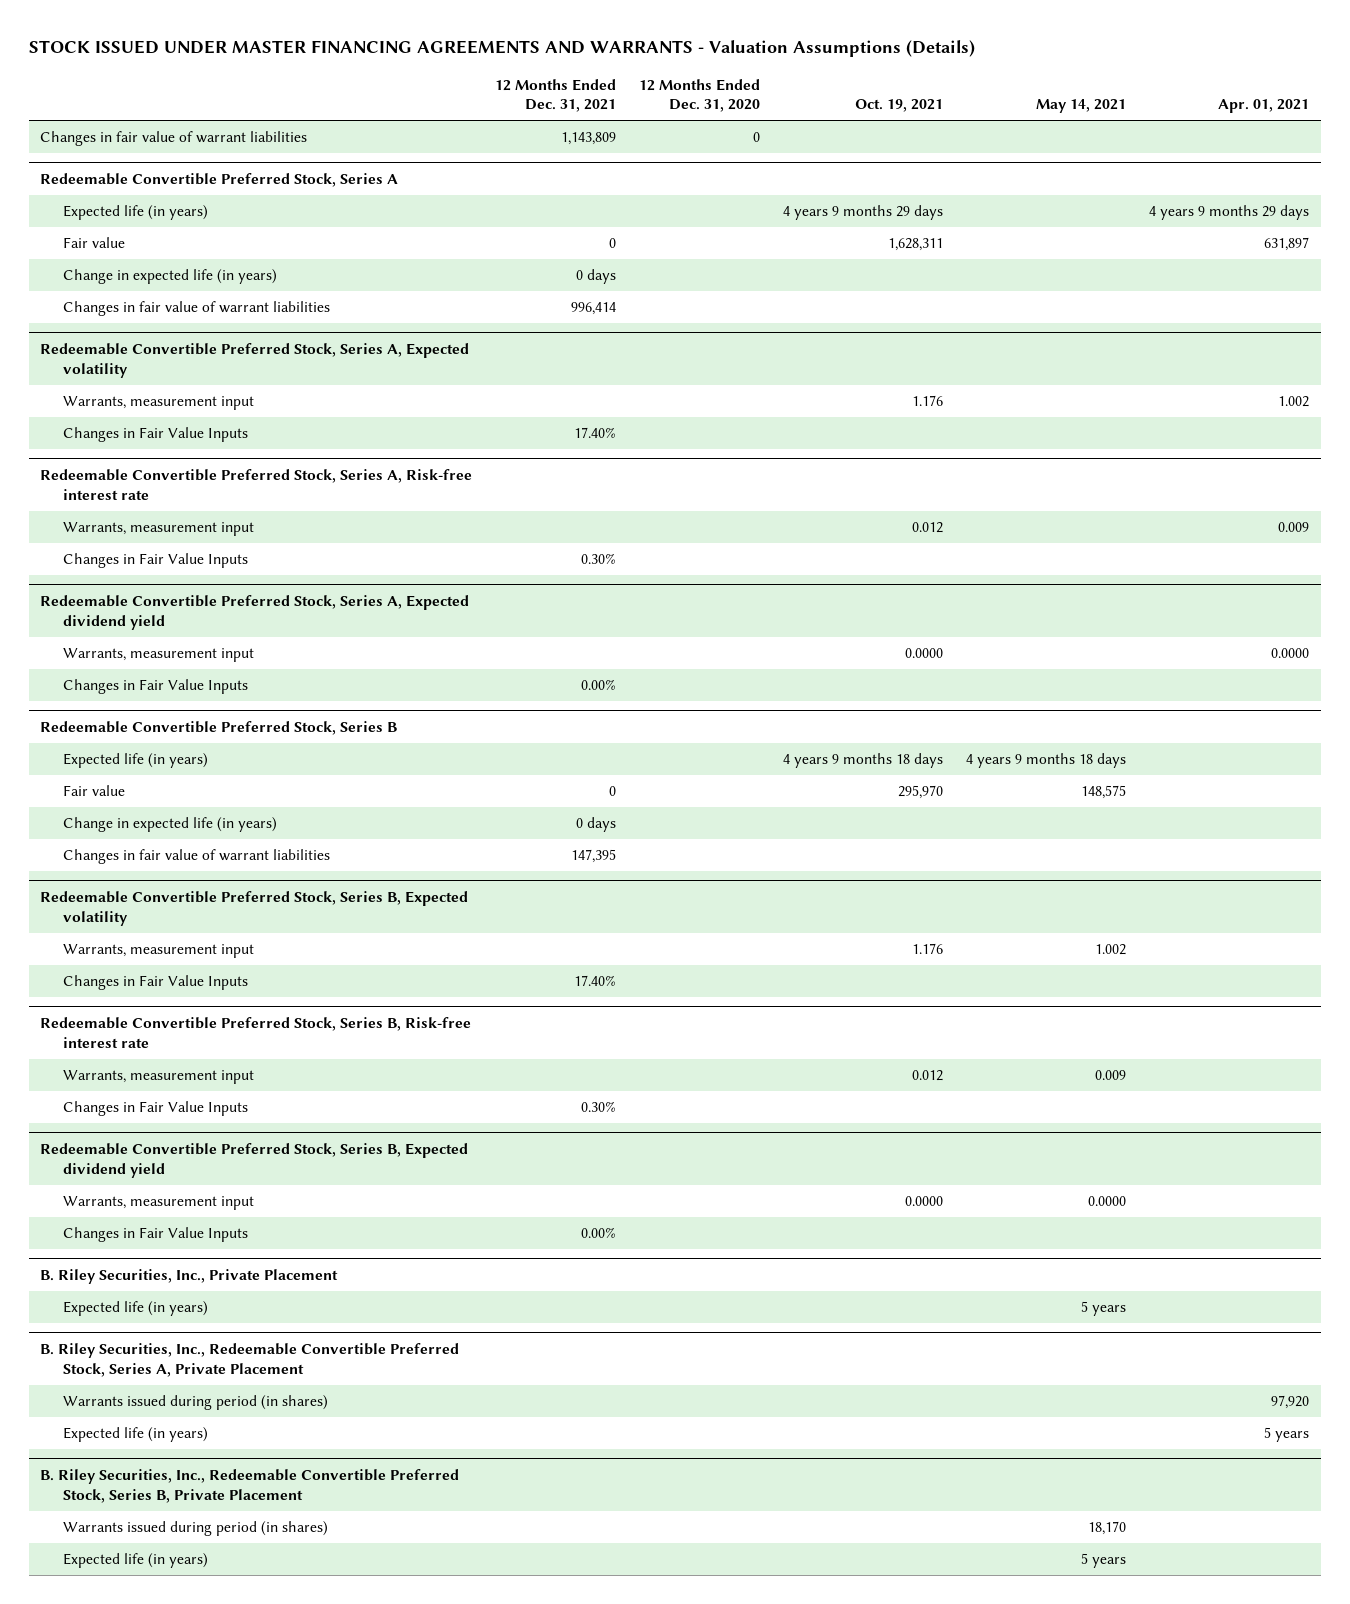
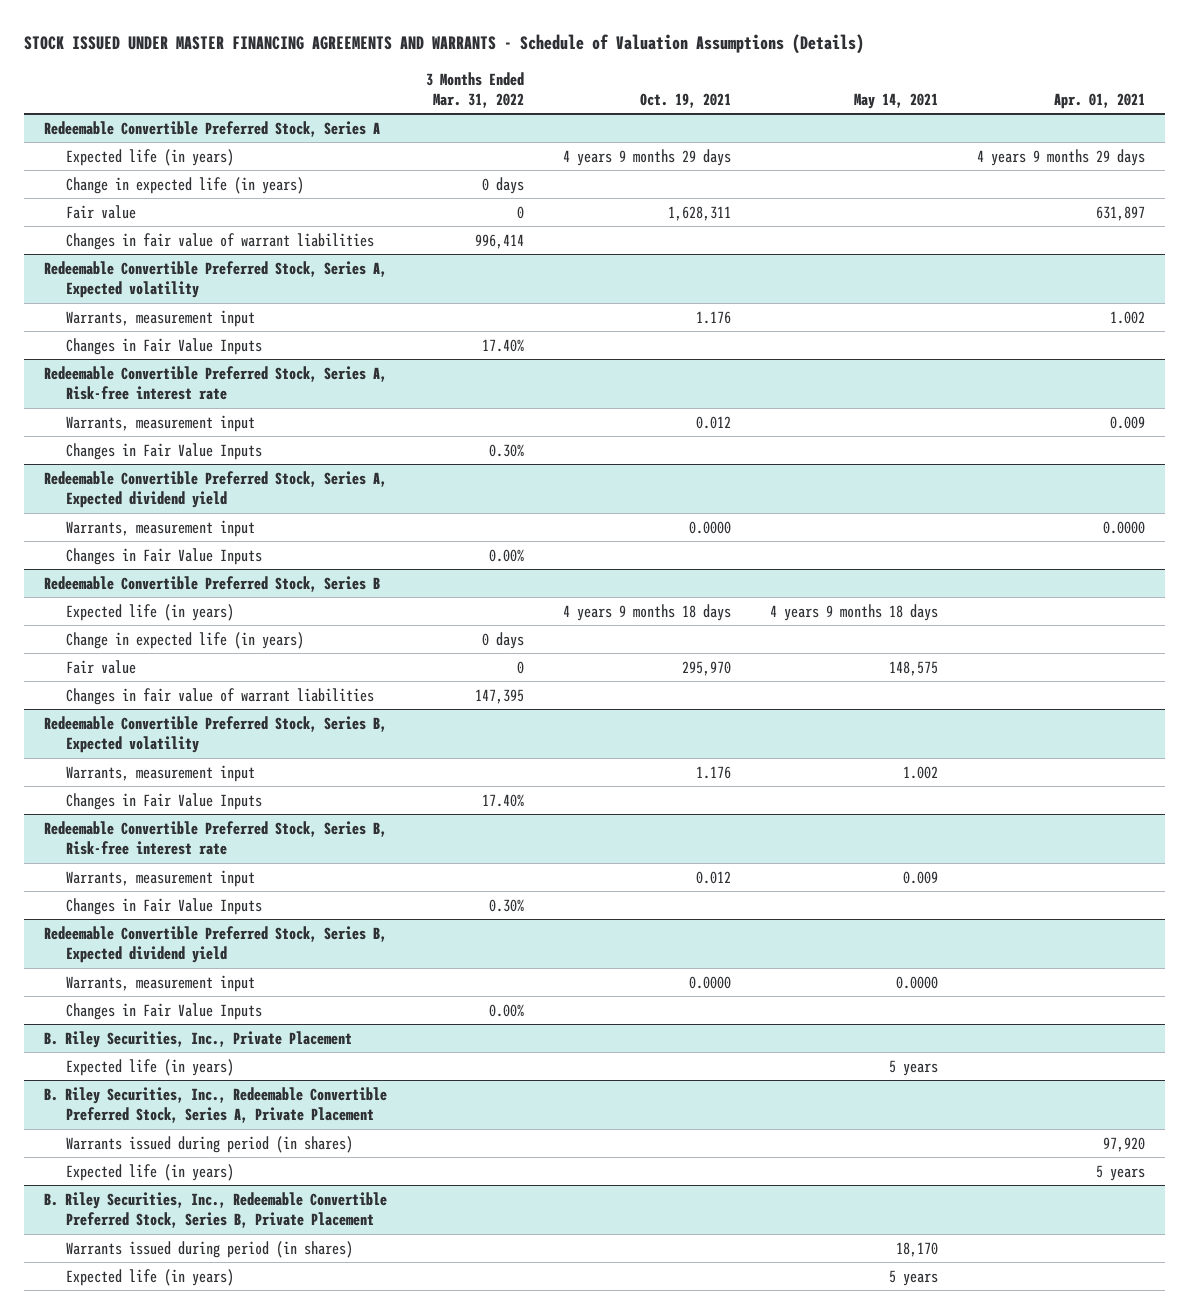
[28,40,975,58] STOCK ISSUED UNDER MASTER FINANCING AGREEMENTS AND WARRANTS - Valuation Assumptions (Details) -> [24,33,865,54] STOCK ISSUED UNDER MASTER FINANCING AGREEMENTS AND WARRANTS - Schedule of Valuation Assumptions (Details)
[495,78,617,113] 12 Months Ended Dec. 31, 2021 -> none
[639,78,761,113] 12 Months Ended Dec. 31, 2020 -> none
none -> [426,71,525,108] 3 Months Ended Mar. 31, 2022
[40,131,308,147] Changes in fair value of warrant liabilities -> none
[62,237,125,249] Fair value -> [66,204,137,219] Fair value
[62,785,125,797] Fair value -> [66,659,137,674] Fair value

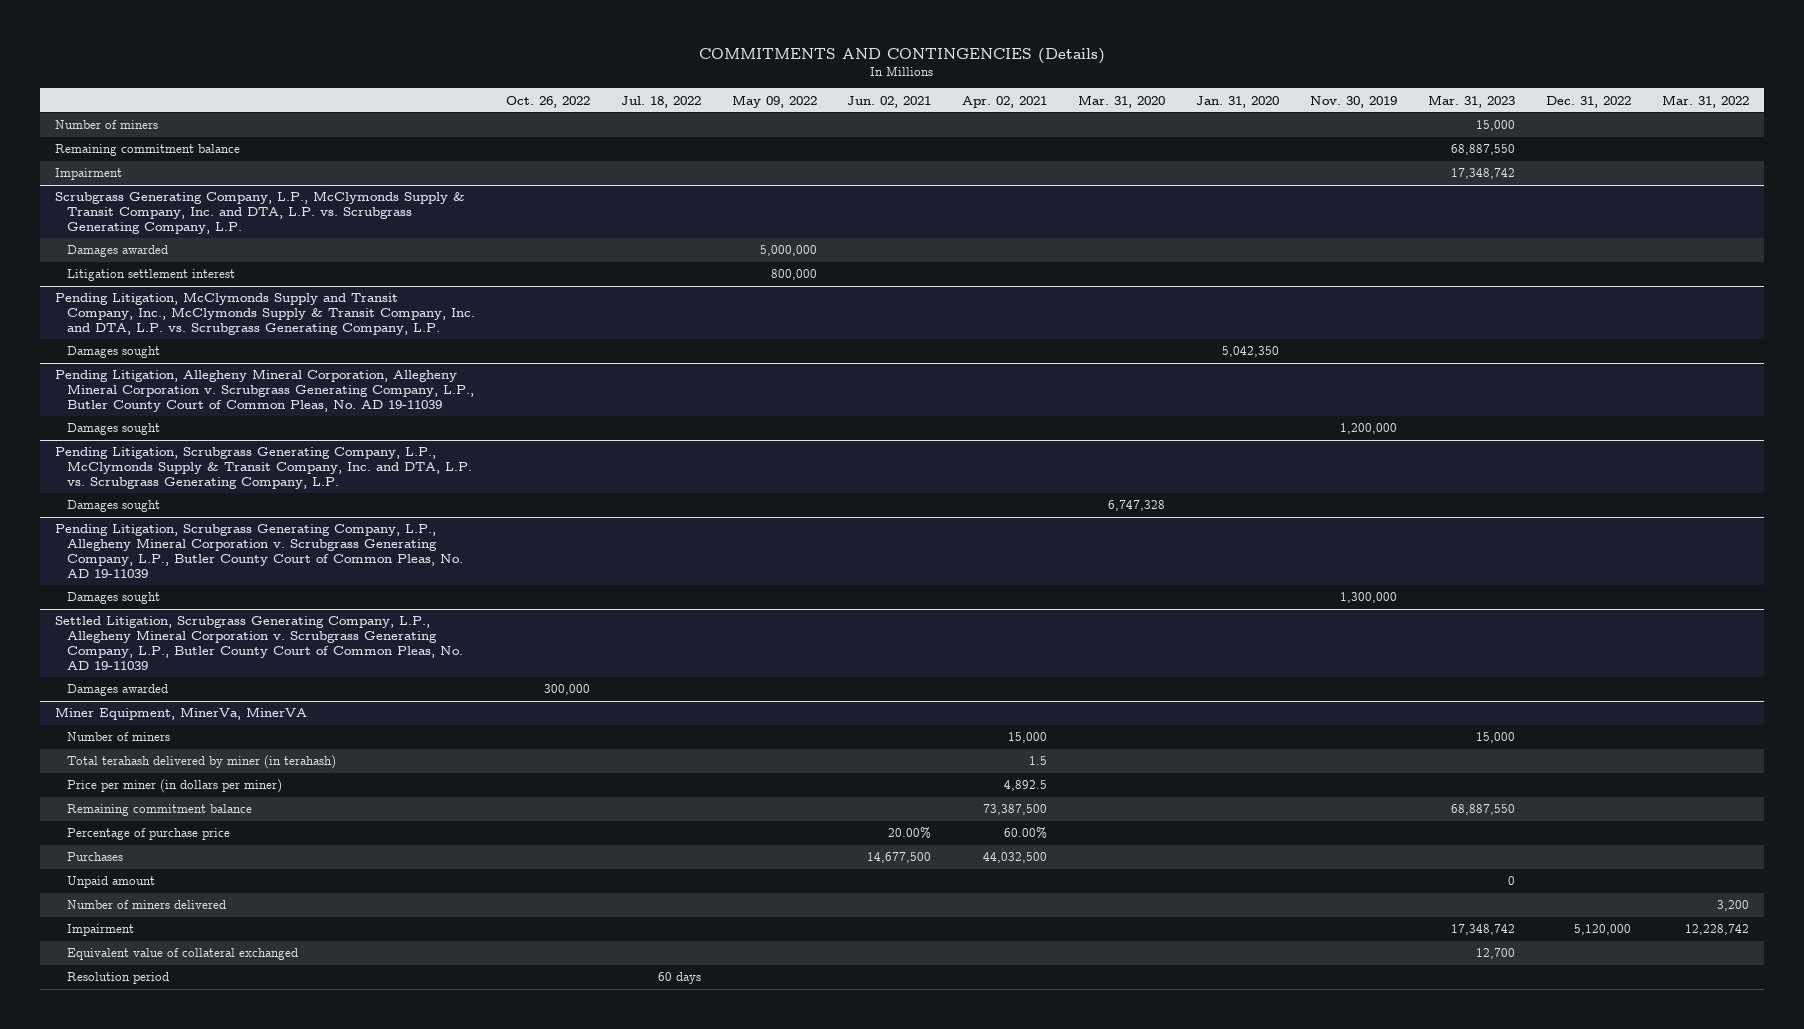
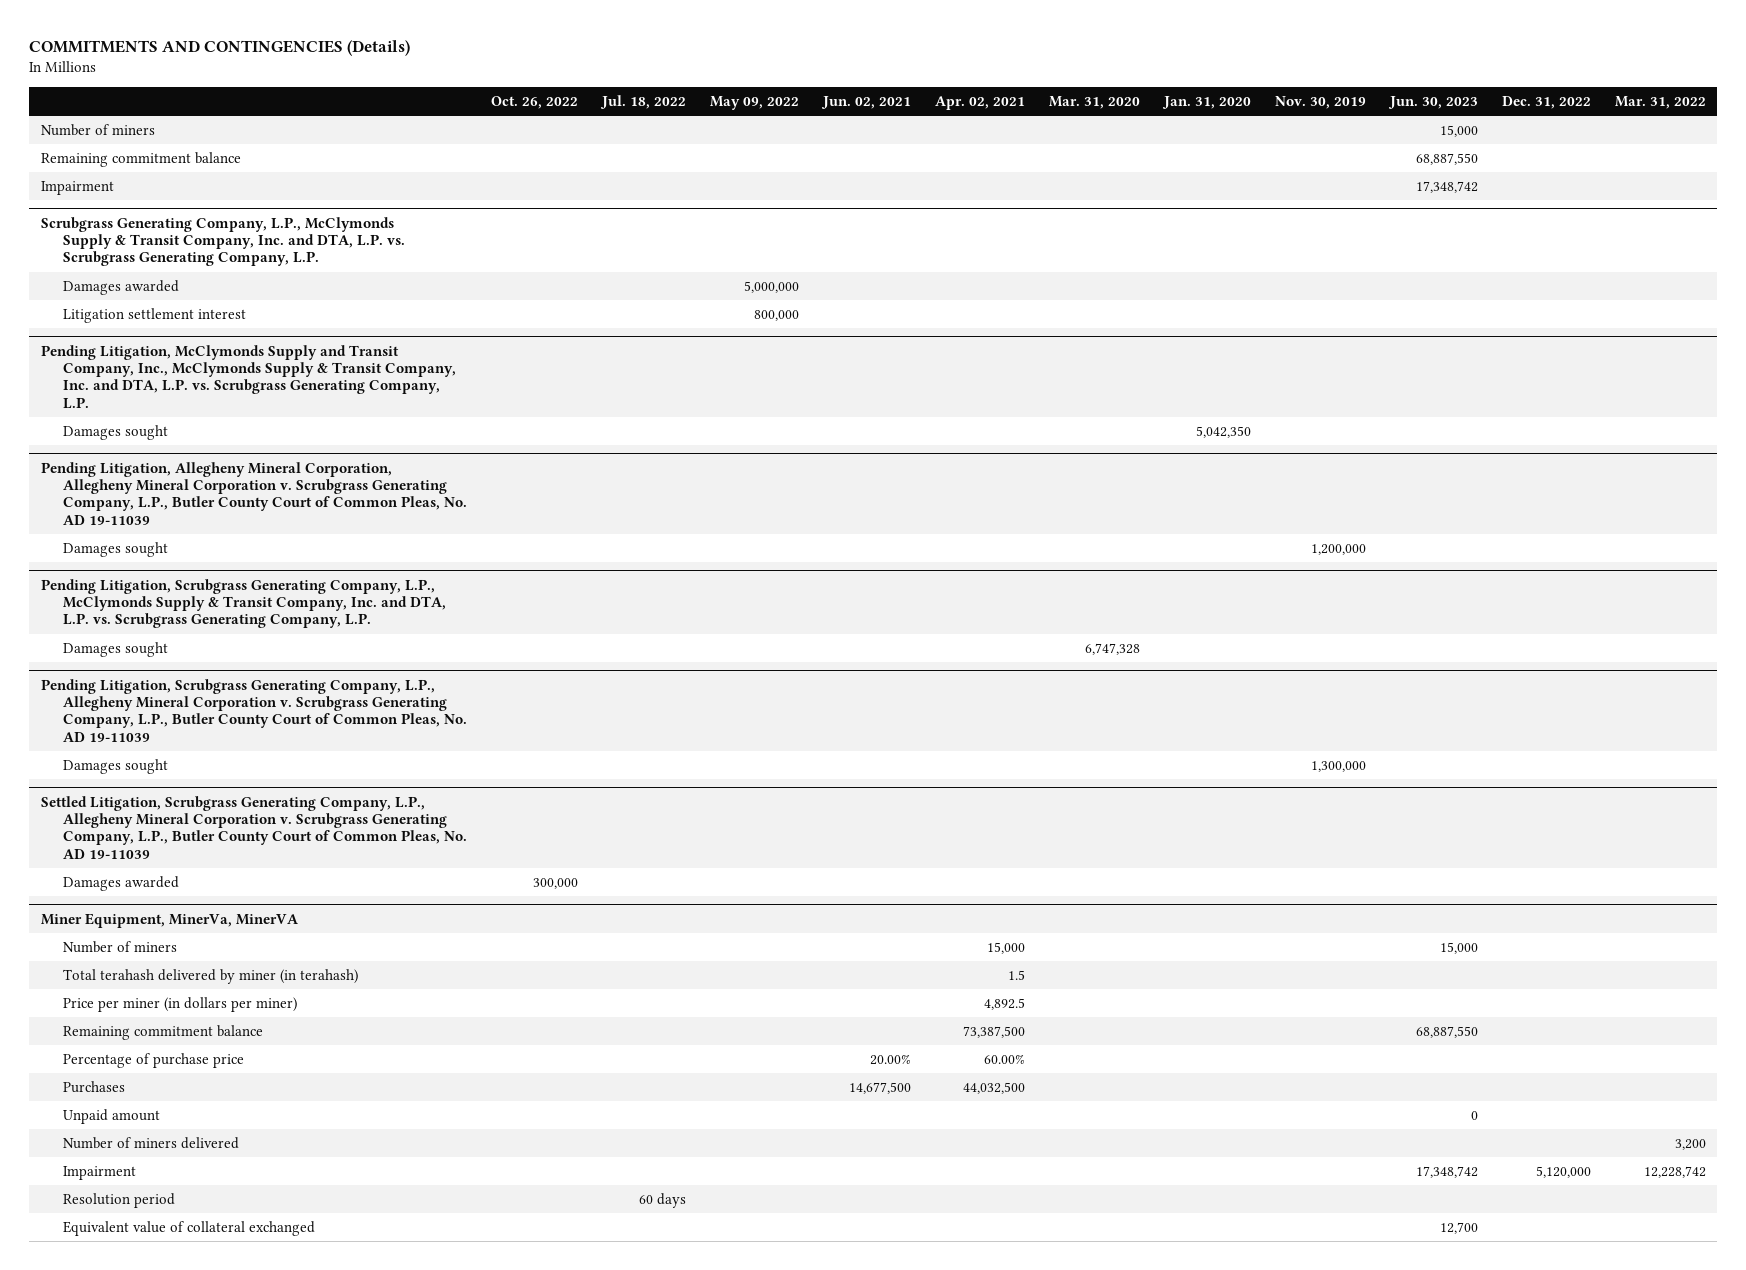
[1427,94,1515,108] Mar. 31, 2023 -> none
none -> [1387,95,1478,109] Jun. 30, 2023
[66,948,298,961] Equivalent value of collateral exchanged -> [63,1220,316,1236] Equivalent value of collateral exchanged

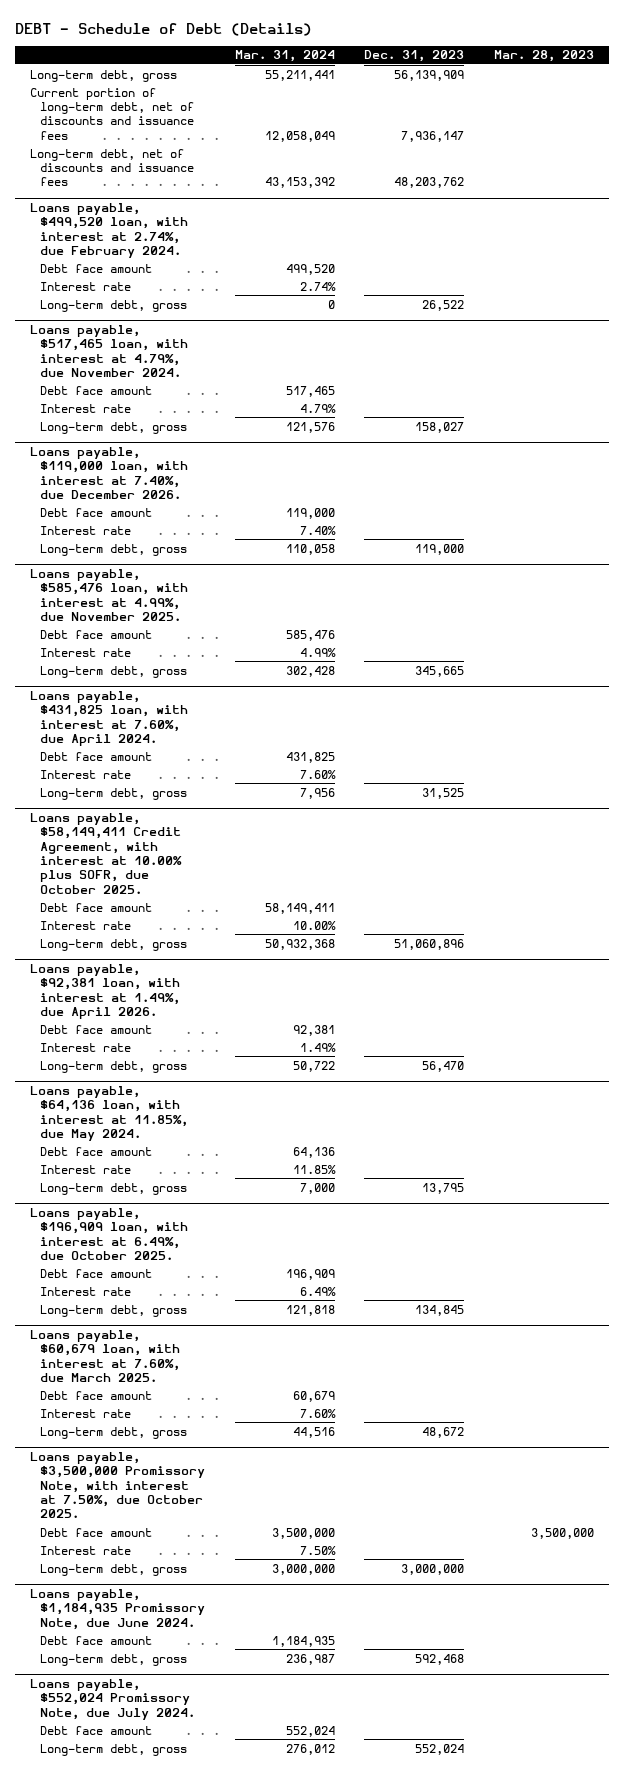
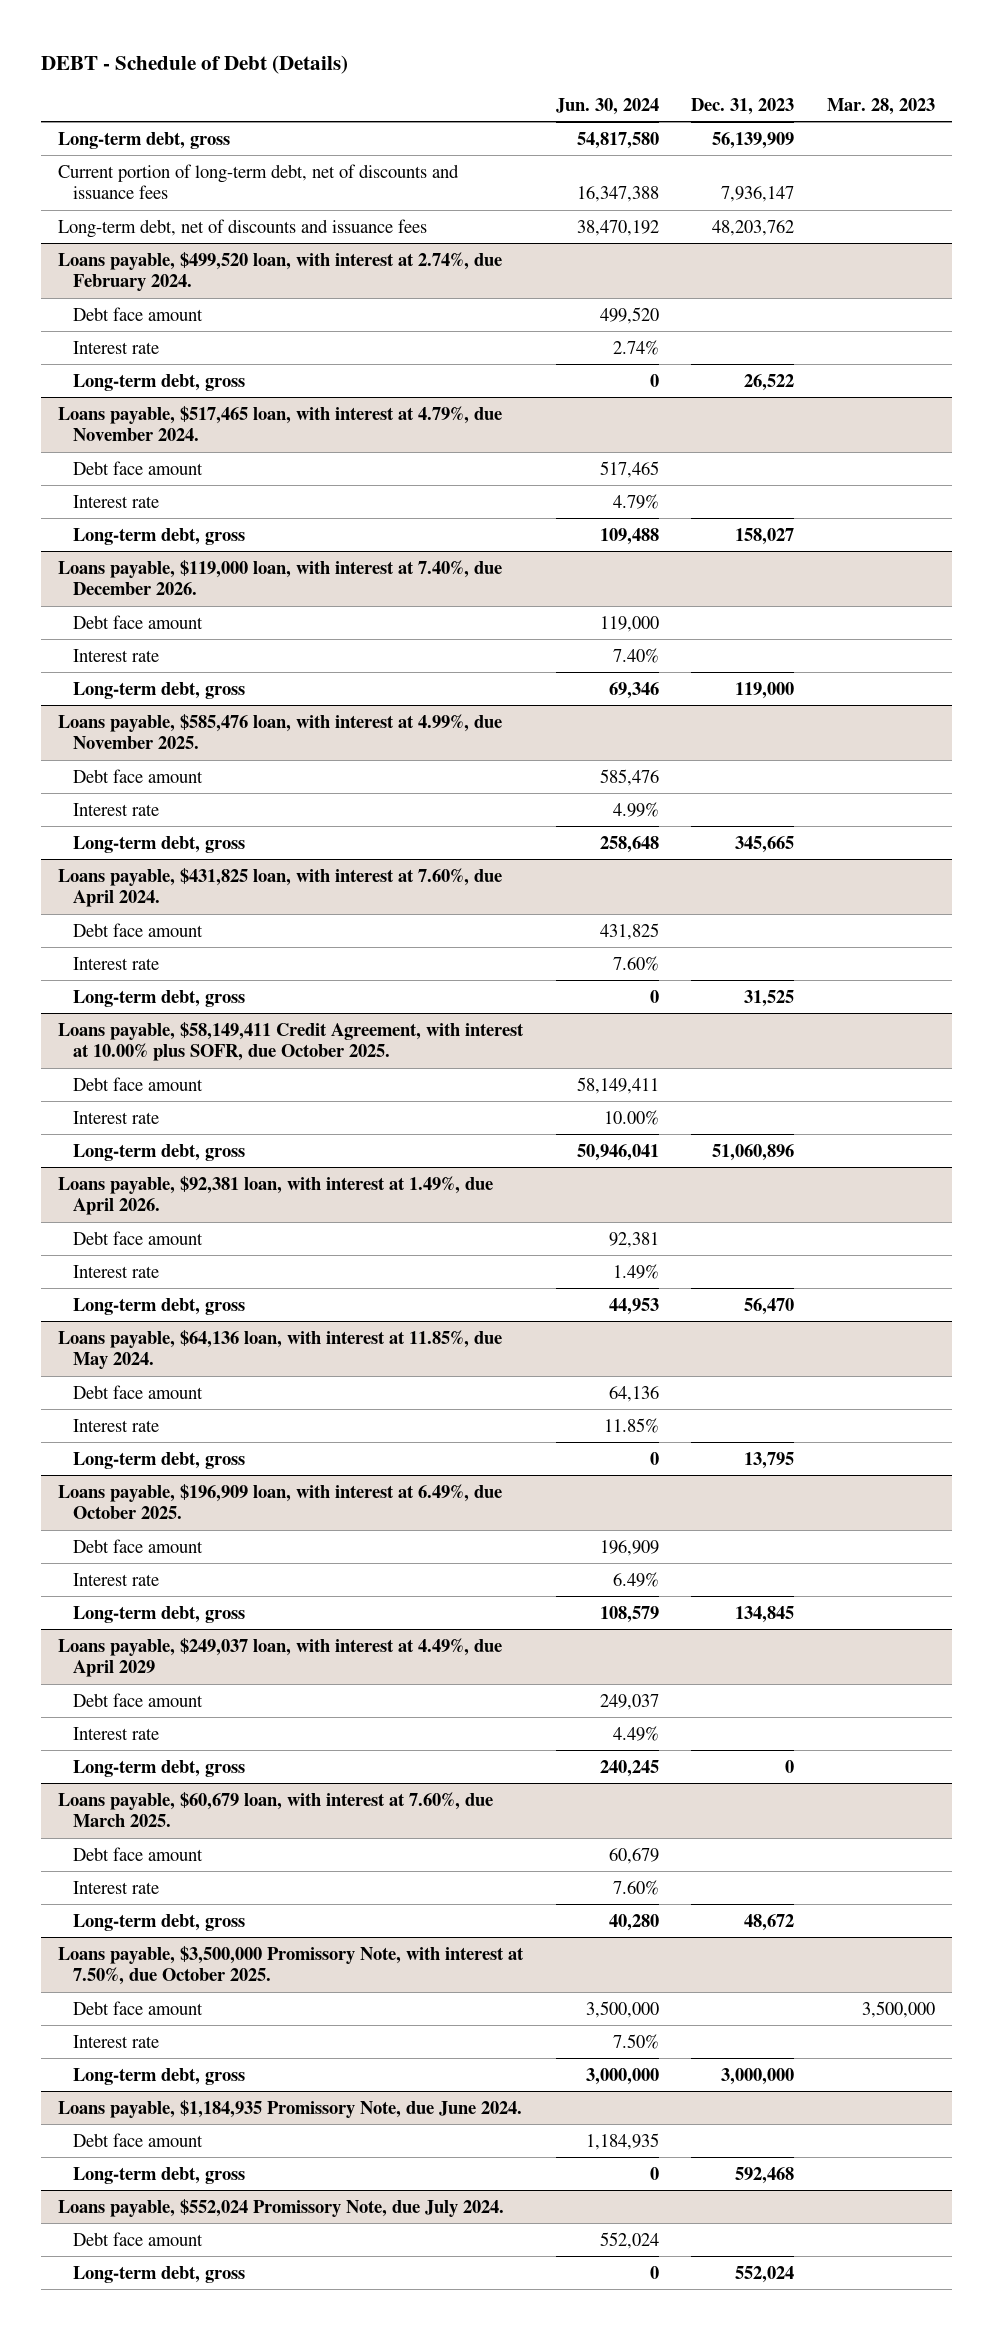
[234,50,335,63] Mar. 31, 2024 -> none
none -> [555,97,659,115] Jun. 30, 2024
none -> [57,1637,502,1678] Loans payable, $249,037 loan, with interest at 4.49%, due April 2029
none -> [72,1692,203,1707] Debt face amount
none -> [72,1726,159,1740] Interest rate
none -> [72,1759,245,1777] Long-term debt, gross

